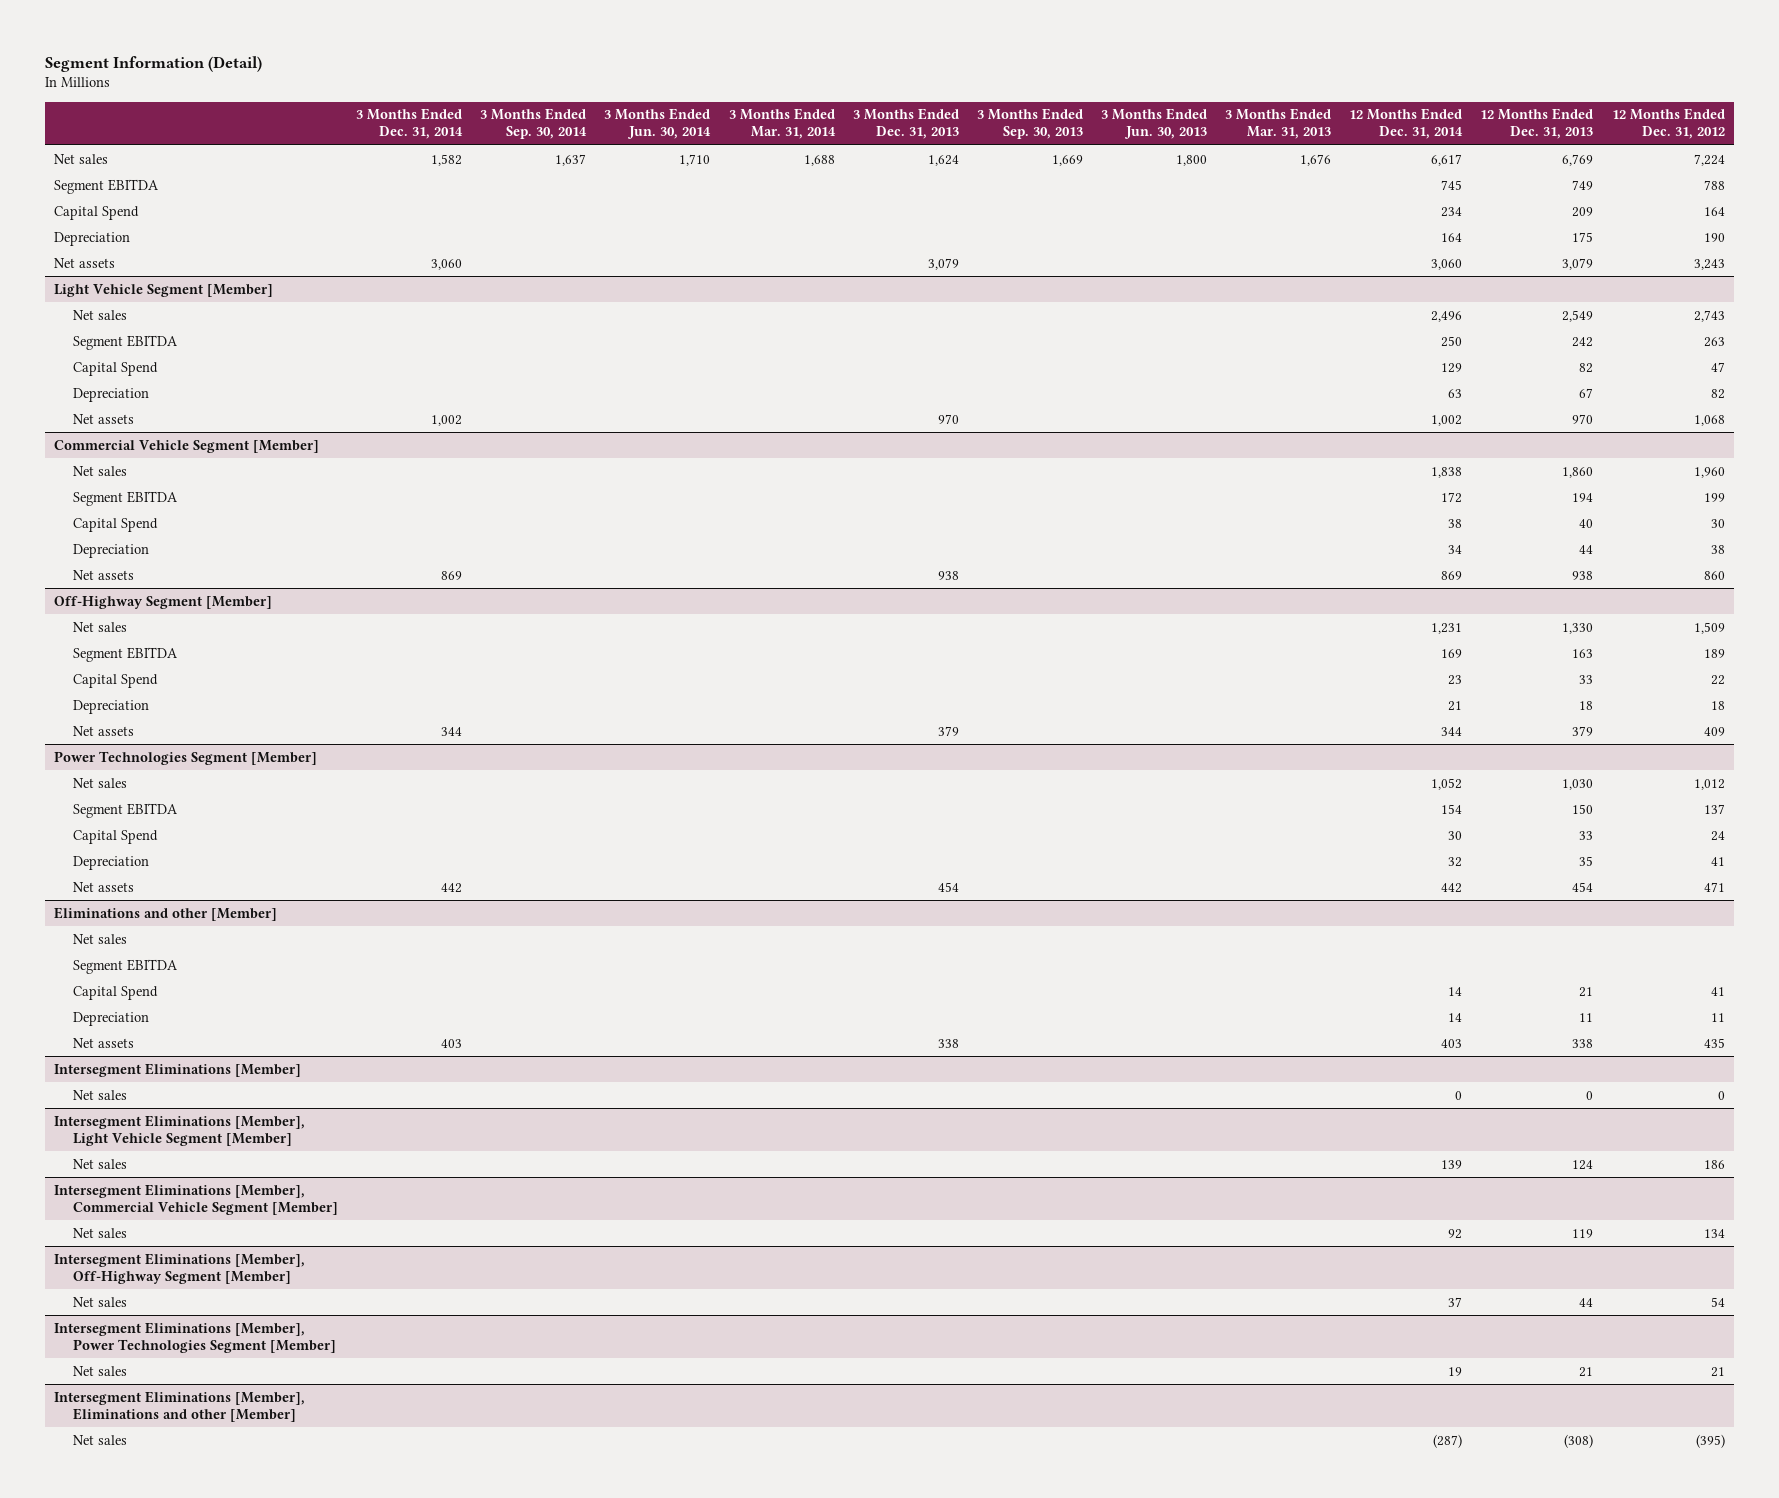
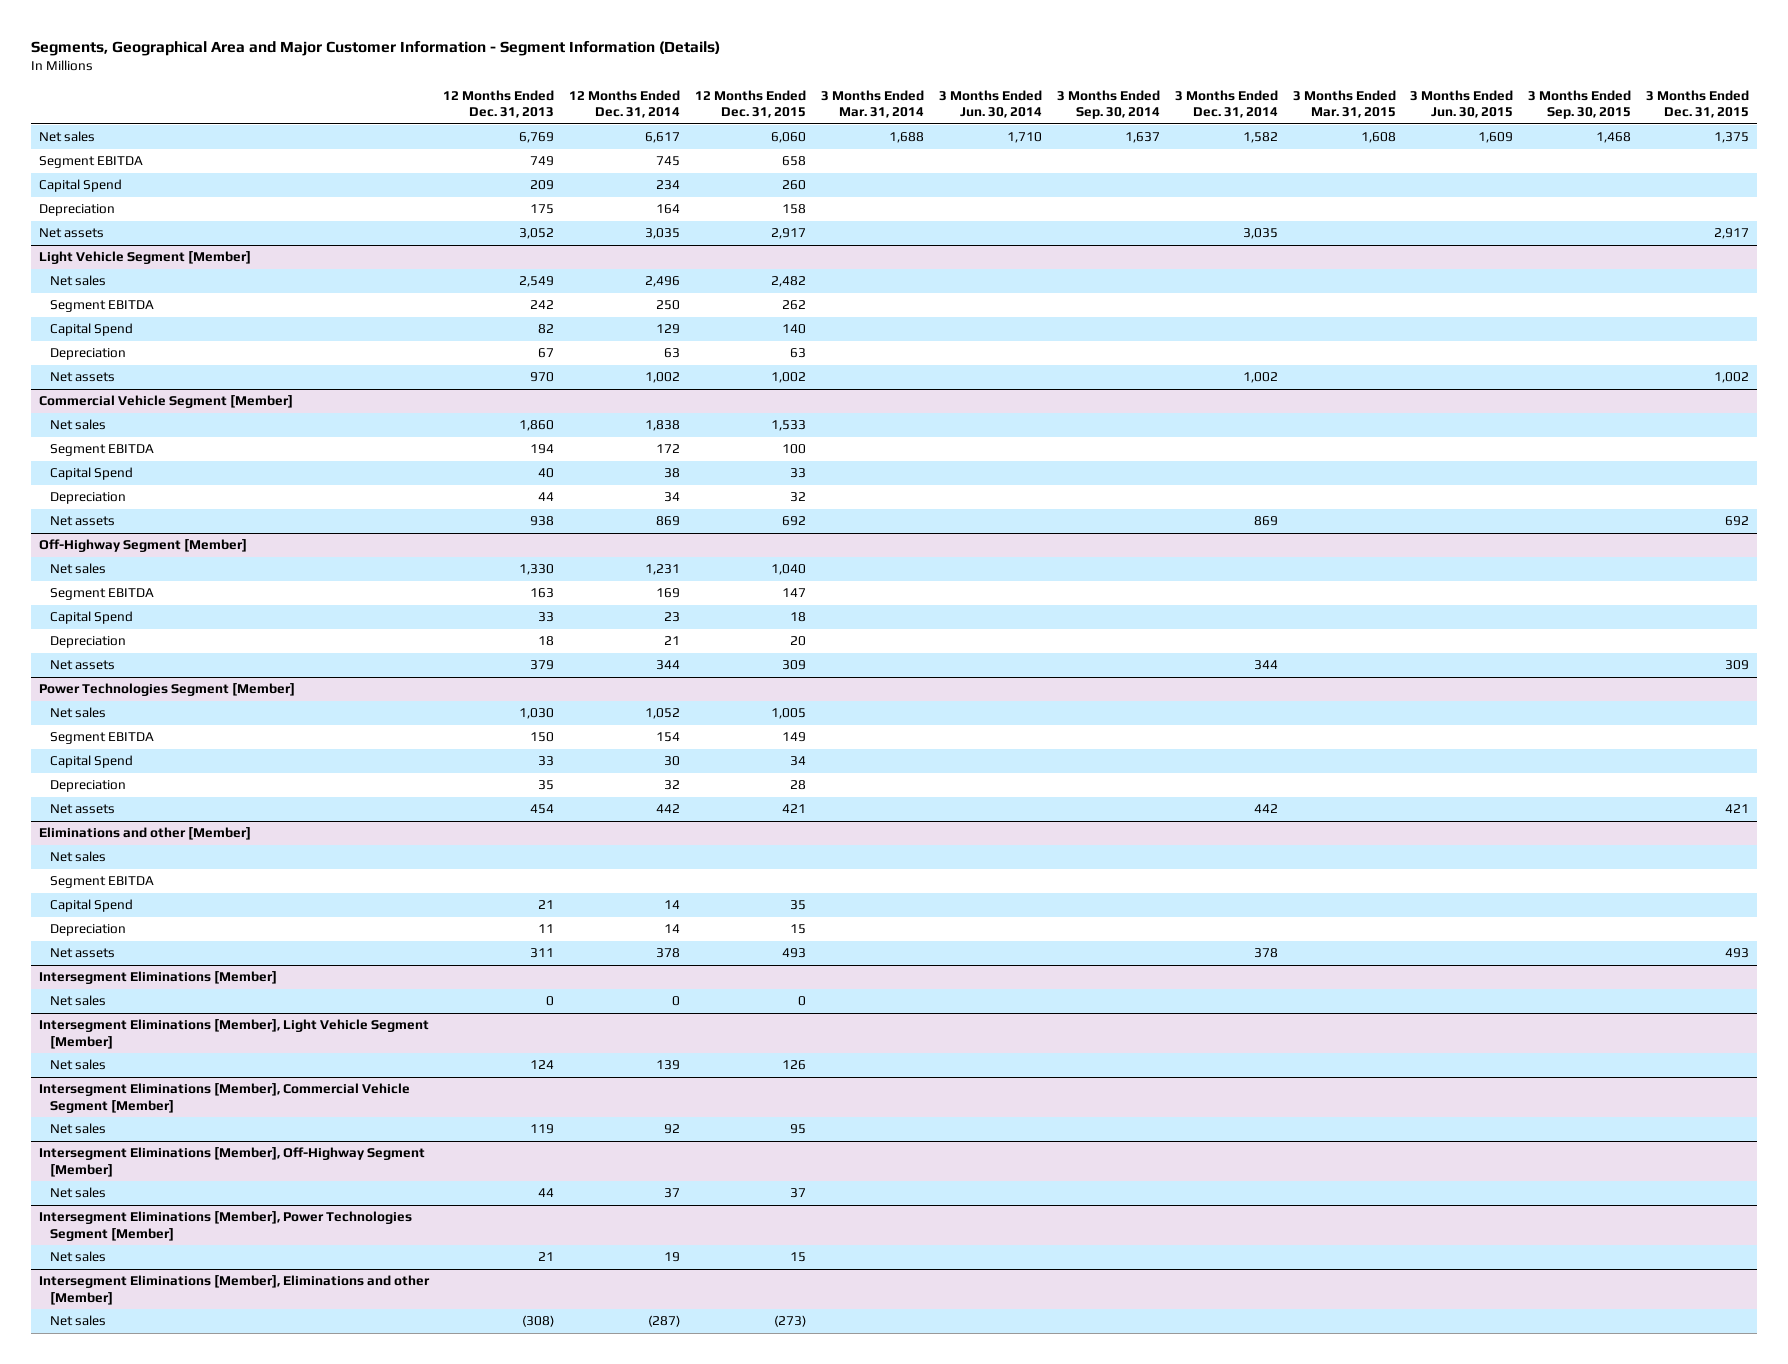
[45,55,263,72] Segment Information (Detail) -> [31,41,721,57] Segments, Geographical Area and Major Customer Information - Segment Information (Details)
[852,108,959,140] 3 Months Ended Dec. 31, 2013 -> none
[976,108,1083,140] 3 Months Ended Sep. 30, 2013 -> none
[1101,108,1208,140] 3 Months Ended Jun. 30, 2013 -> none
[1225,108,1332,140] 3 Months Ended Mar. 31, 2013 -> none
[1611,108,1725,140] 12 Months Ended Dec. 31, 2012 -> none
none -> [695,90,807,119] 12 Months Ended Dec. 31, 2015
none -> [1292,90,1396,119] 3 Months Ended Mar. 31, 2015
none -> [1410,90,1514,119] 3 Months Ended Jun. 30, 2015
none -> [1528,90,1632,120] 3 Months Ended Sep. 30, 2015
none -> [1646,90,1750,119] 3 Months Ended Dec. 31, 2015
[431,258,463,270] 3,060 -> [1242,228,1278,240] 3,035
[1431,258,1463,270] 3,060 -> [645,228,681,240] 3,035
[1562,257,1594,270] 3,079 -> [519,228,555,240] 3,052
[441,1038,463,1048] 403 -> [1253,948,1278,959] 378
[1441,1038,1463,1048] 403 -> [656,948,681,959] 378
[1572,1038,1594,1048] 338 -> [530,948,555,959] 311

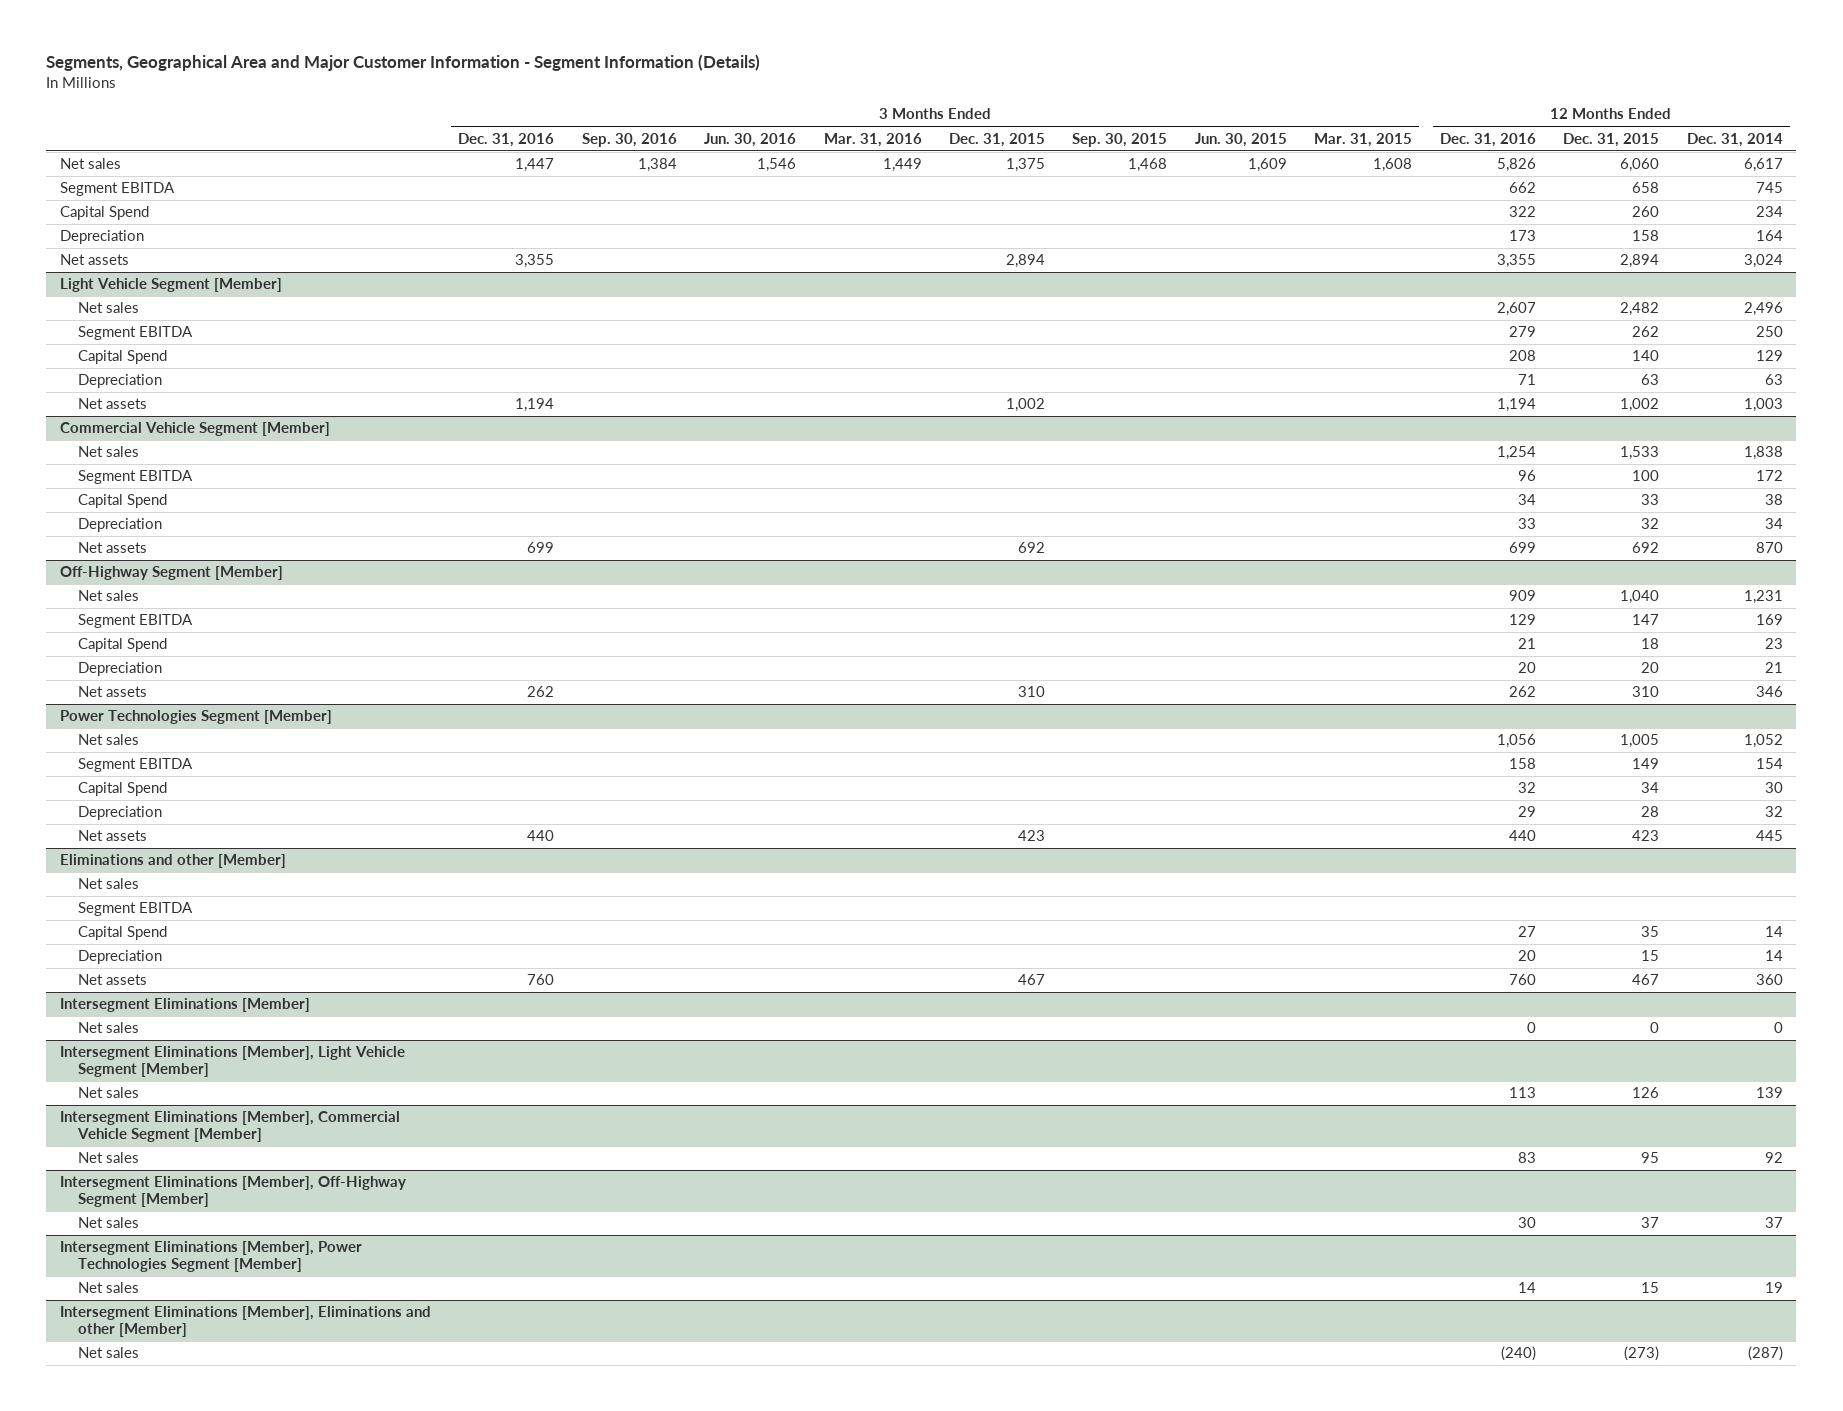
[443,90,555,119] 12 Months Ended Dec. 31, 2013 -> none
[821,90,925,119] 3 Months Ended Mar. 31, 2014 -> none
[938,90,1042,119] 3 Months Ended Jun. 30, 2014 -> none
[1056,90,1160,120] 3 Months Ended Sep. 30, 2014 -> none
[1174,90,1278,119] 3 Months Ended Dec. 31, 2014 -> none
none -> [458,132,555,147] Dec. 31, 2016
none -> [581,132,677,147] Sep. 30, 2016
none -> [704,132,797,147] Jun. 30, 2016
none -> [823,132,922,147] Mar. 31, 2016
none -> [1439,132,1536,147] Dec. 31, 2016
[645,228,681,240] 3,035 -> [1743,254,1783,269] 3,024
[771,228,807,240] 2,917 -> [1620,254,1660,269] 2,894
[1714,228,1750,240] 2,917 -> [1006,254,1046,269] 2,894
[645,372,681,384] 1,002 -> [1743,398,1783,413] 1,003
[656,516,681,527] 869 -> [1755,542,1783,554] 870
[656,660,681,671] 344 -> [1755,686,1783,698] 346
[782,660,807,671] 309 -> [1632,686,1660,698] 310
[1725,660,1750,671] 309 -> [1018,686,1046,698] 310
[656,804,681,814] 442 -> [1755,830,1783,842] 445
[782,804,807,814] 421 -> [1632,830,1660,842] 423
[1725,804,1750,814] 421 -> [1018,830,1046,842] 423
[656,948,681,959] 378 -> [1755,974,1783,986] 360
[782,948,807,959] 493 -> [1632,974,1660,986] 467
[1725,948,1750,959] 493 -> [1018,974,1046,986] 467

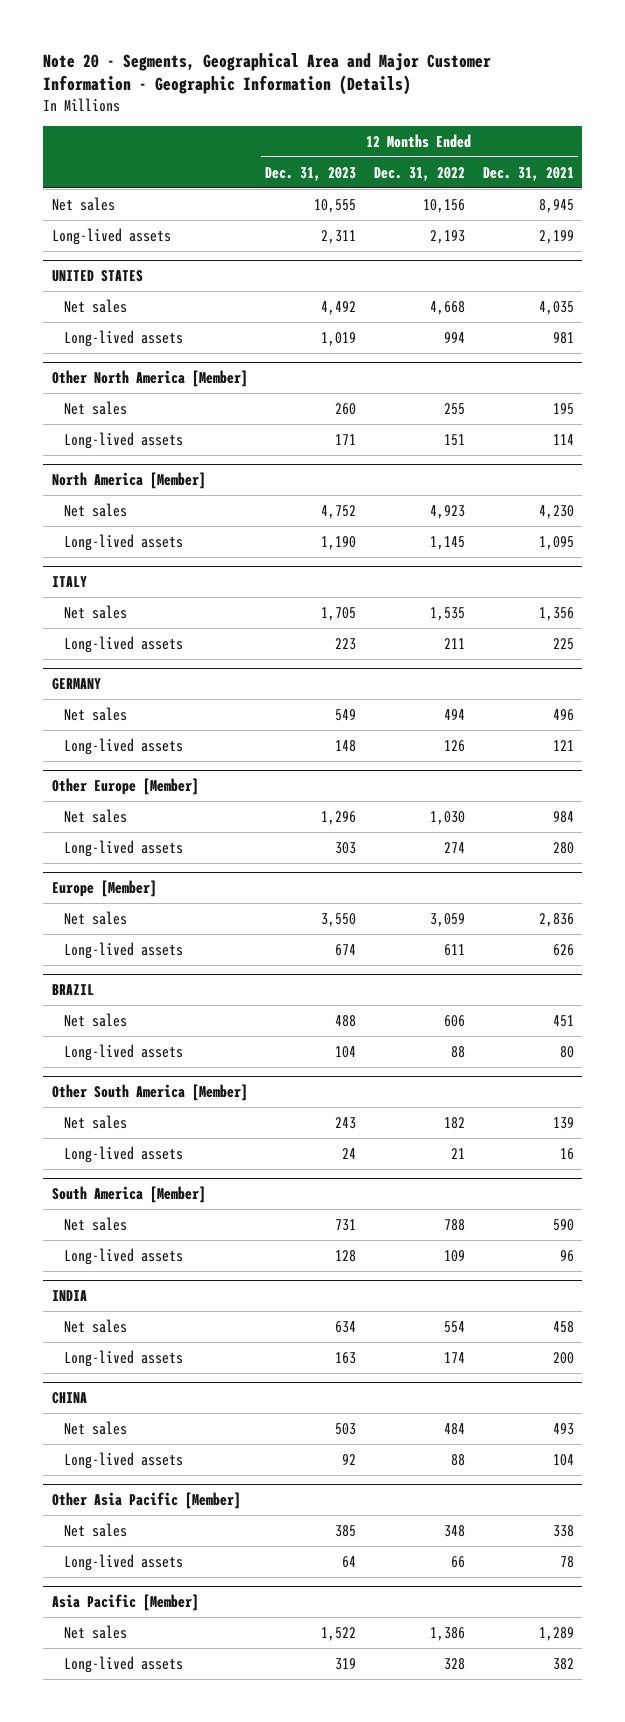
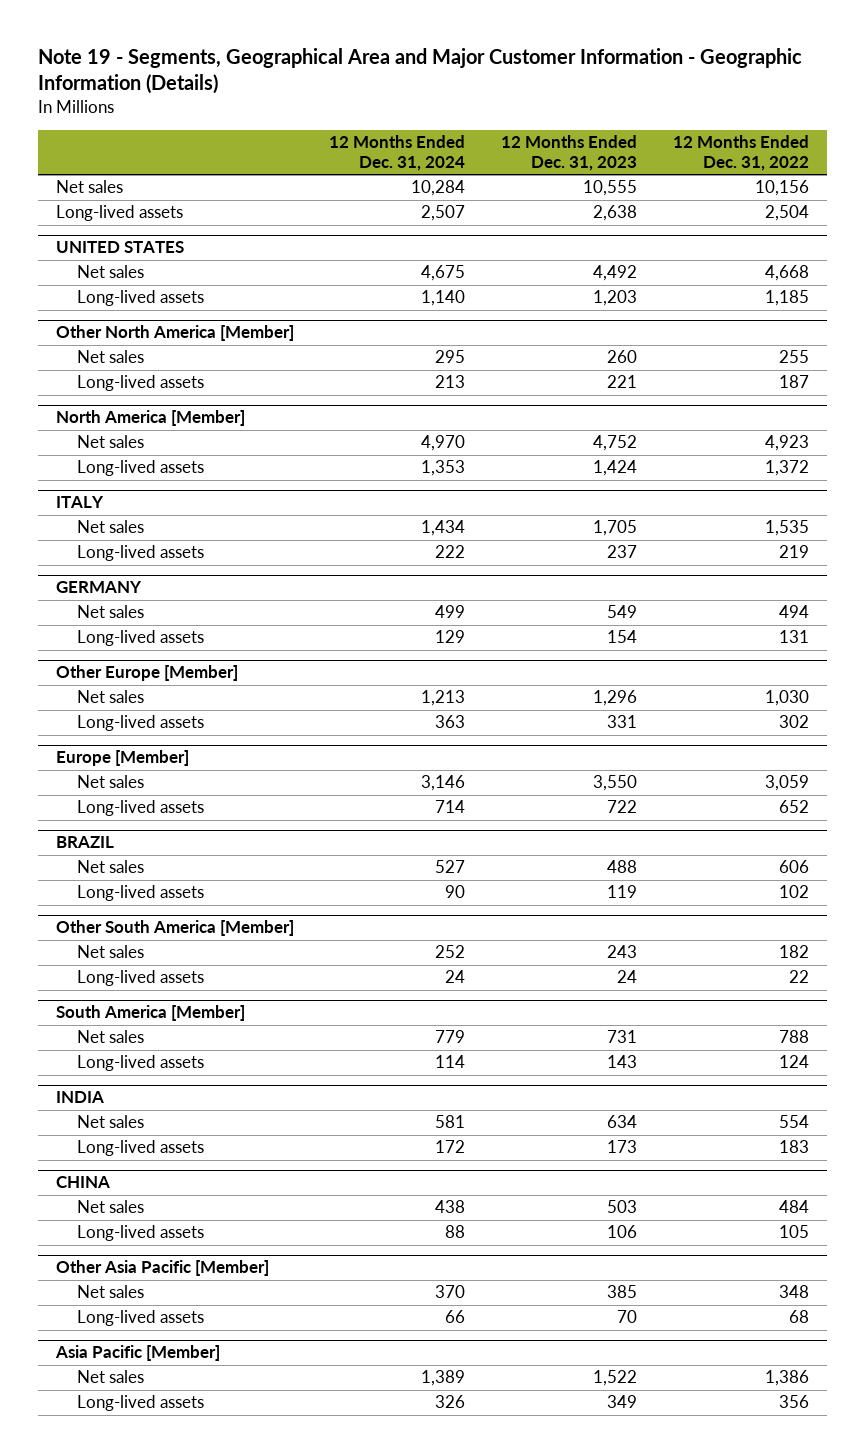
[42,52,491,96] Note 20 - Segments, Geographical Area and Major Customer Information - Geographic Information (Details) -> [37,48,802,95] Note 19 - Segments, Geographical Area and Major Customer Information - Geographic Information (Details)
[482,166,574,181] Dec. 31, 2021 -> none
none -> [329,134,466,171] 12 Months Ended Dec. 31, 2024
[321,229,357,244] 2,311 -> [593,205,638,222] 2,638
[429,229,465,244] 2,193 -> [764,205,809,222] 2,504
[321,331,357,346] 1,019 -> [593,290,638,307] 1,203
[443,331,465,343] 994 -> [764,290,809,307] 1,185
[335,433,357,445] 171 -> [607,375,638,389] 221
[443,433,465,446] 151 -> [778,375,809,389] 187
[321,535,357,550] 1,190 -> [593,460,638,477] 1,424
[429,535,465,550] 1,145 -> [764,460,809,477] 1,372
[335,637,357,650] 223 -> [607,545,638,559] 237
[443,637,465,649] 211 -> [778,545,809,559] 219
[335,739,357,752] 148 -> [607,630,638,644] 154
[443,739,465,752] 126 -> [778,630,809,644] 131
[335,841,357,854] 303 -> [607,715,638,729] 331
[443,841,465,853] 274 -> [778,715,809,729] 302
[335,943,357,956] 674 -> [607,800,638,814] 722
[443,943,465,956] 611 -> [778,800,809,814] 652
[335,1045,357,1058] 104 -> [607,885,638,899] 119
[450,1045,465,1058] 88 -> [778,885,809,899] 102
[450,1147,465,1159] 21 -> [788,970,809,984] 22
[335,1249,357,1262] 128 -> [607,1055,638,1069] 143
[443,1249,465,1262] 109 -> [778,1055,809,1069] 124
[335,1351,357,1364] 163 -> [607,1140,638,1154] 173
[443,1351,465,1363] 174 -> [778,1140,809,1154] 183
[342,1453,357,1465] 92 -> [607,1225,638,1239] 106
[450,1453,465,1466] 88 -> [778,1225,809,1239] 105
[342,1555,357,1568] 64 -> [617,1310,638,1324] 70
[450,1555,465,1568] 66 -> [788,1310,809,1324] 68
[335,1657,357,1670] 319 -> [607,1395,638,1409] 349
[443,1657,465,1670] 328 -> [778,1395,809,1409] 356

